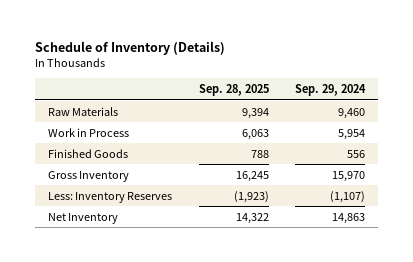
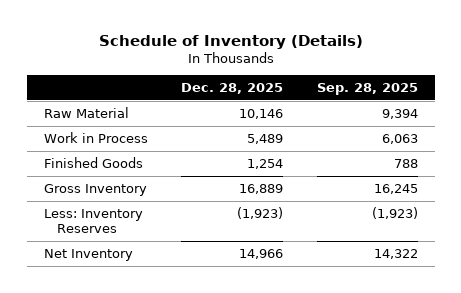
[294,83,366,96] Sep. 29, 2024 -> none
none -> [181,83,284,95] Dec. 28, 2025
[48,106,119,116] Raw Materials -> [43,106,129,118] Raw Material

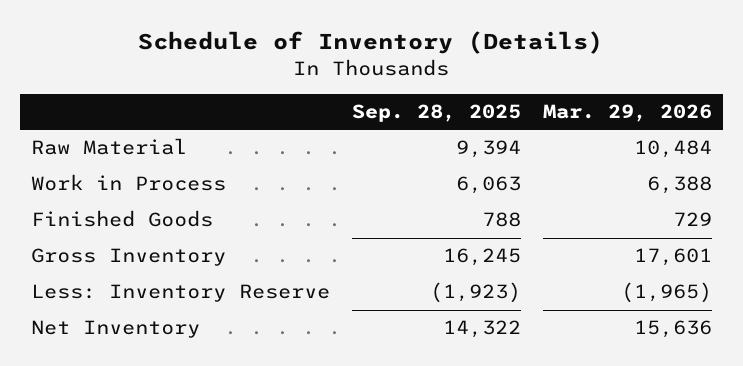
[181,83,284,95] Dec. 28, 2025 -> none
none -> [542,104,712,123] Mar. 29, 2026
[43,208,143,234] Less: Inventory Reserves -> [30,284,330,303] Less: Inventory Reserve

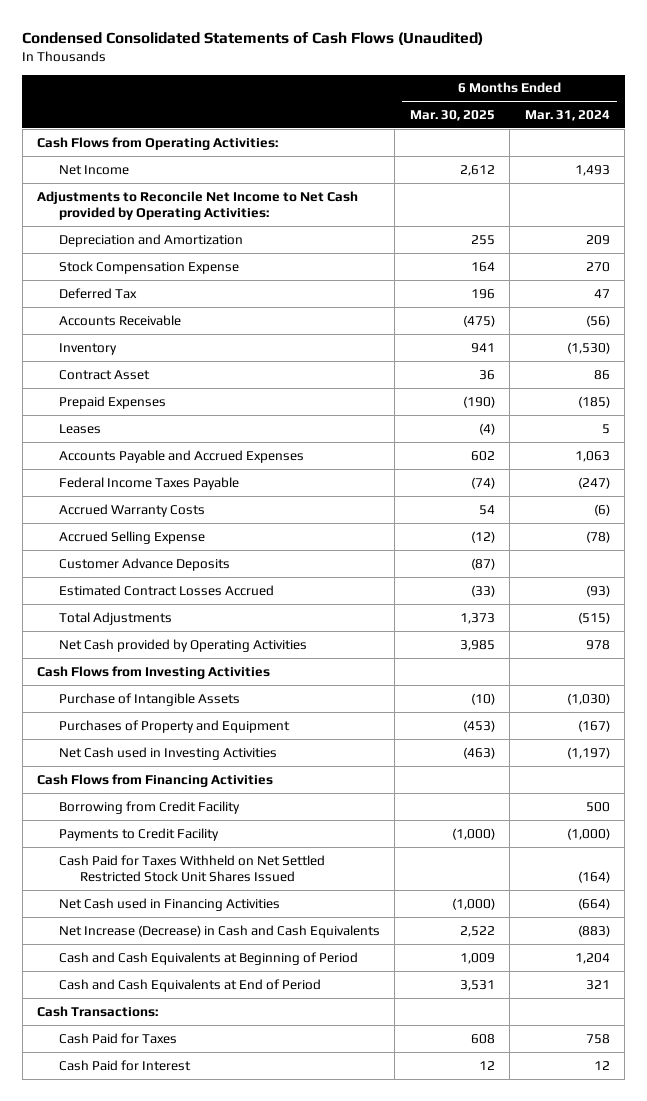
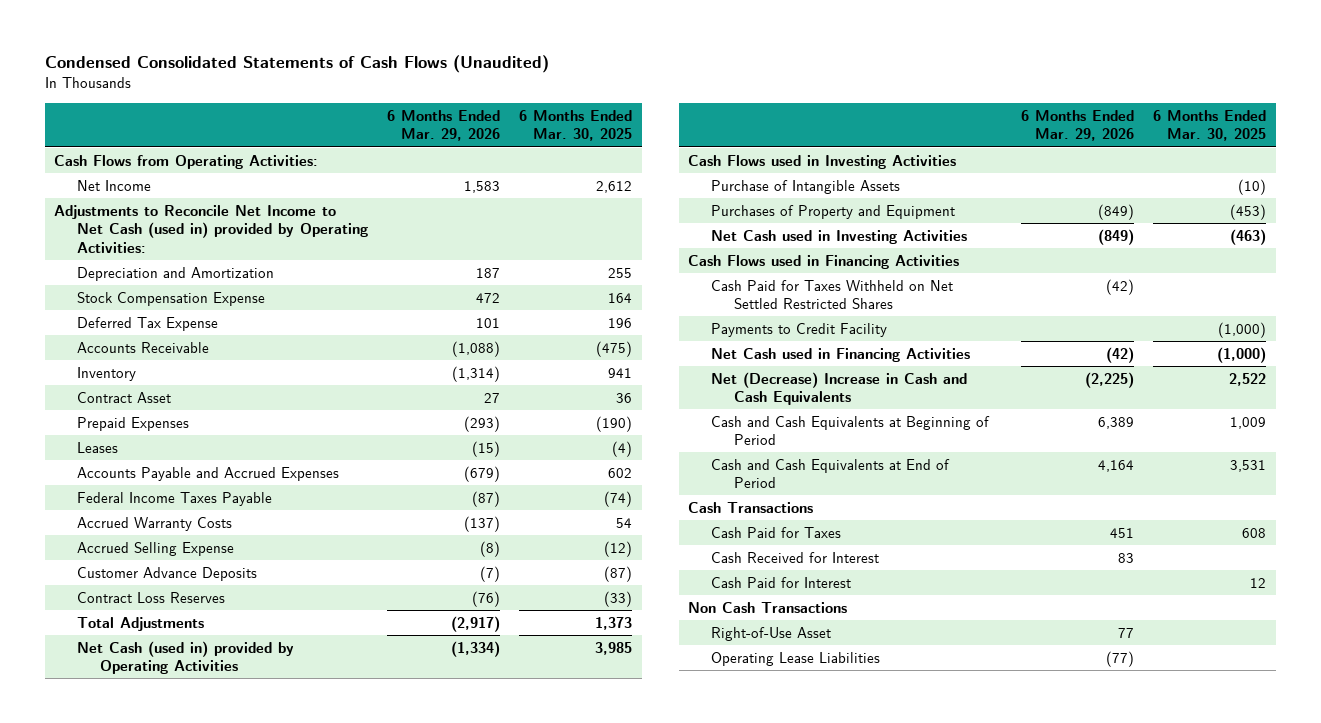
[524,109,610,121] Mar. 31, 2024 -> none
none -> [387,110,501,142] 6 Months Ended Mar. 29, 2026
[37,190,359,220] Adjustments to Reconcile Net Income to Net Cash provided by Operating Activities: -> [54,204,369,253] Adjustments to Reconcile Net Income to Net Cash (used in) provided by Operating Activities:
[58,287,137,299] Deferred Tax -> [77,316,219,331] Deferred Tax Expense
[58,584,274,596] Estimated Contract Losses Accrued -> [77,591,226,603] Contract Loss Reserves
[58,638,307,652] Net Cash provided by Operating Activities -> [77,640,295,675] Net Cash (used in) provided by Operating Activities
[37,665,271,679] Cash Flows from Investing Activities -> [688,154,957,169] Cash Flows used in Investing Activities
[58,800,240,814] Borrowing from Credit Facility -> none
[37,773,274,787] Cash Flows from Financing Activities -> [688,254,960,269] Cash Flows used in Financing Activities
none -> [711,279,954,310] Cash Paid for Taxes Withheld on Net Settled Restricted Shares
[58,854,325,882] Cash Paid for Taxes Withheld on Net Settled Restricted Stock Unit Shares Issued -> none
[58,924,380,938] Net Increase (Decrease) in Cash and Cash Equivalents -> [711,371,968,406] Net (Decrease) Increase in Cash and Cash Equivalents
[37,1005,159,1017] Cash Transactions: -> [688,501,814,513] Cash Transactions
none -> [711,551,880,563] Cash Received for Interest
none -> [688,601,848,613] Non Cash Transactions
none -> [711,626,832,641] Right-of-Use Asset
none -> [711,651,881,666] Operating Lease Liabilities

